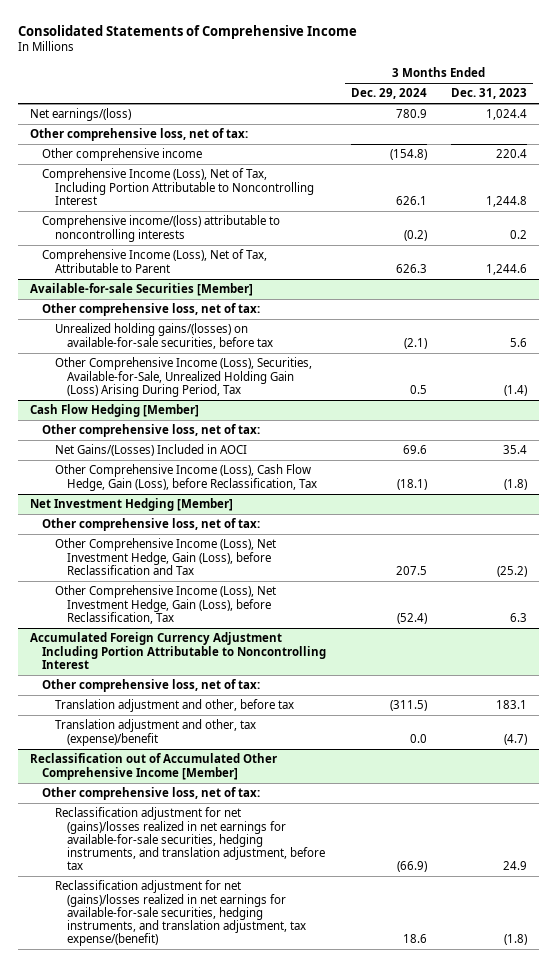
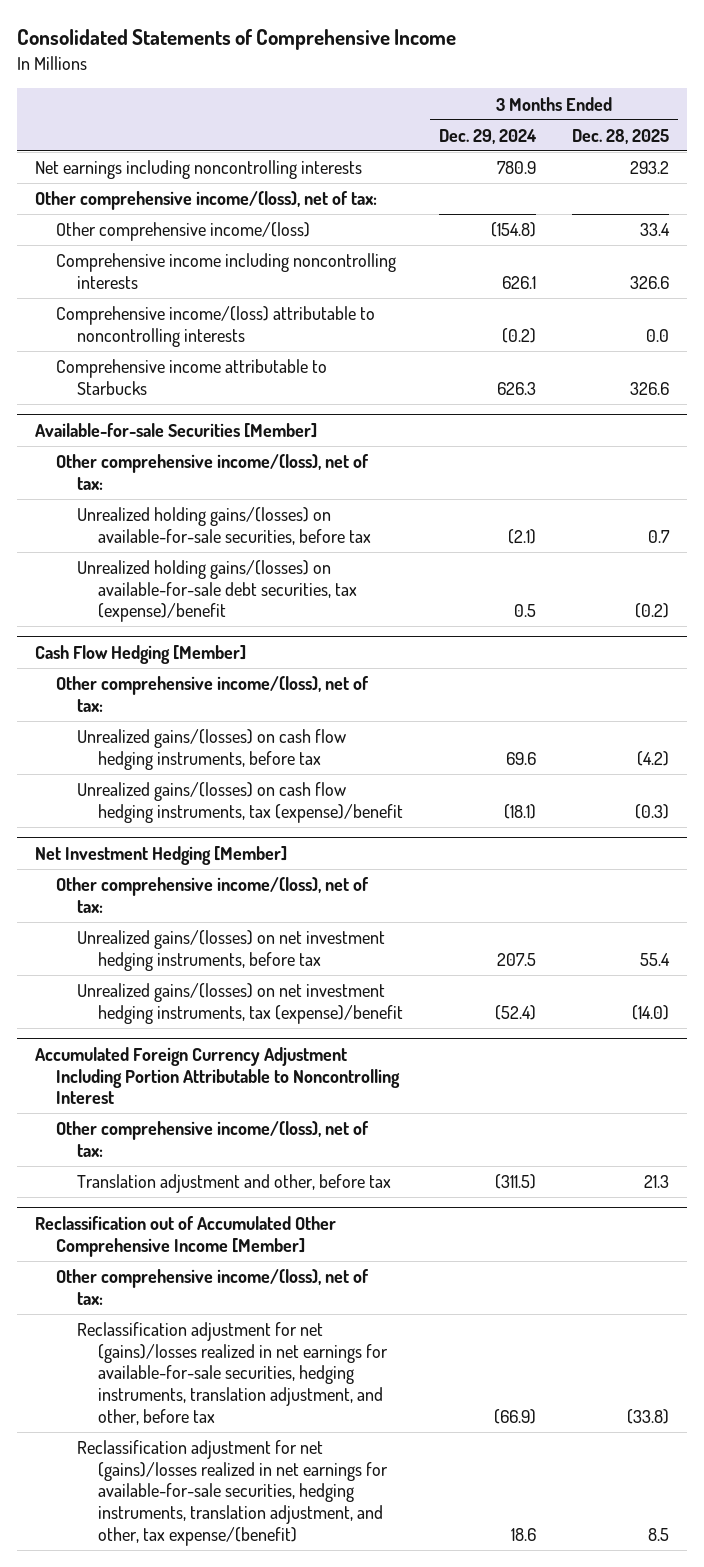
[451,88,528,100] Dec. 31, 2023 -> none
none -> [572,128,670,144] Dec. 28, 2025
[30,108,132,122] Net earnings/(loss) -> [35,160,363,180] Net earnings including noncontrolling interests
[30,128,249,142] Other comprehensive loss, net of tax: -> [35,191,378,211] Other comprehensive income/(loss), net of tax:
[42,148,203,162] Other comprehensive income -> [56,222,311,242] Other comprehensive income/(loss)
[42,168,314,205] Comprehensive Income (Loss), Net of Tax, Including Portion Attributable to Noncontrolling Interest -> [56,253,397,289] Comprehensive income including noncontrolling interests
[42,249,268,273] Comprehensive Income (Loss), Net of Tax, Attributable to Parent -> [56,359,328,395] Comprehensive income attributable to Starbucks
[42,303,261,317] Other comprehensive loss, net of tax: -> [56,454,370,490] Other comprehensive income/(loss), net of tax:
[54,357,312,397] Other Comprehensive Income (Loss), Securities, Available-for-Sale, Unrealized Holding Gain (Loss) Arising During Period, Tax -> [77,560,358,623] Unrealized holding gains/(losses) on available-for-sale debt securities, tax (expense)/benefit
[42,424,261,438] Other comprehensive loss, net of tax: -> [56,676,370,712] Other comprehensive income/(loss), net of tax:
[54,444,247,457] Net Gains/(Losses) Included in AOCI -> [77,729,347,770] Unrealized gains/(losses) on cash flow hedging instruments, before tax
[54,464,318,491] Other Comprehensive Income (Loss), Cash Flow Hedge, Gain (Loss), before Reclassification, Tax -> [77,782,404,823] Unrealized gains/(losses) on cash flow hedging instruments, tax (expense)/benefit
[42,518,261,532] Other comprehensive loss, net of tax: -> [56,877,370,913] Other comprehensive income/(loss), net of tax:
[54,538,276,575] Other Comprehensive Income (Loss), Net Investment Hedge, Gain (Loss), before Reclassification and Tax -> [77,930,386,971] Unrealized gains/(losses) on net investment hedging instruments, before tax
[54,585,276,624] Other Comprehensive Income (Loss), Net Investment Hedge, Gain (Loss), before Reclassification, Tax -> [77,983,404,1024] Unrealized gains/(losses) on net investment hedging instruments, tax (expense)/benefit
[42,679,261,693] Other comprehensive loss, net of tax: -> [56,1121,370,1157] Other comprehensive income/(loss), net of tax:
[54,719,256,746] Translation adjustment and other, tax (expense)/benefit -> none
[42,787,261,801] Other comprehensive loss, net of tax: -> [56,1269,370,1305] Other comprehensive income/(loss), net of tax:
[54,807,326,871] Reclassification adjustment for net (gains)/losses realized in net earnings for available-for-sale securities, hedging instruments, and translation adjustment, before tax -> [77,1322,389,1425] Reclassification adjustment for net (gains)/losses realized in net earnings for available-for-sale securities, hedging instruments, translation adjustment, and other, before tax
[54,880,307,947] Reclassification adjustment for net (gains)/losses realized in net earnings for available-for-sale securities, hedging instruments, and translation adjustment, tax expense/(benefit) -> [77,1440,389,1546] Reclassification adjustment for net (gains)/losses realized in net earnings for available-for-sale securities, hedging instruments, translation adjustment, and other, tax expense/(benefit)

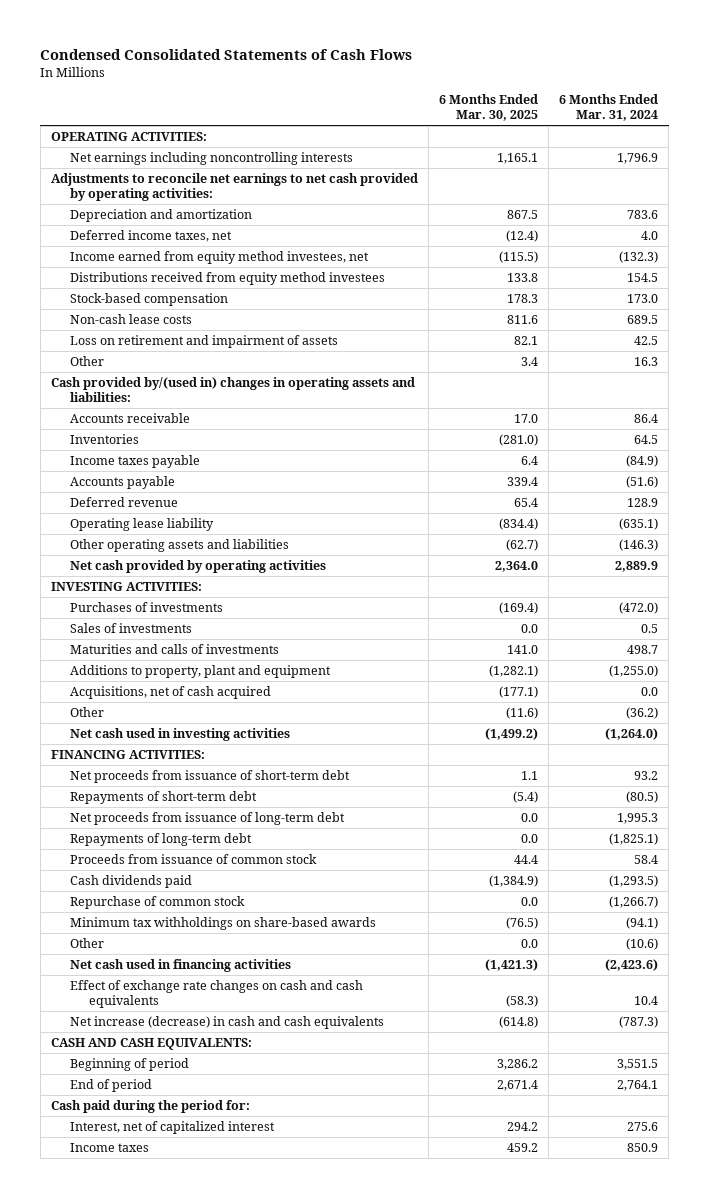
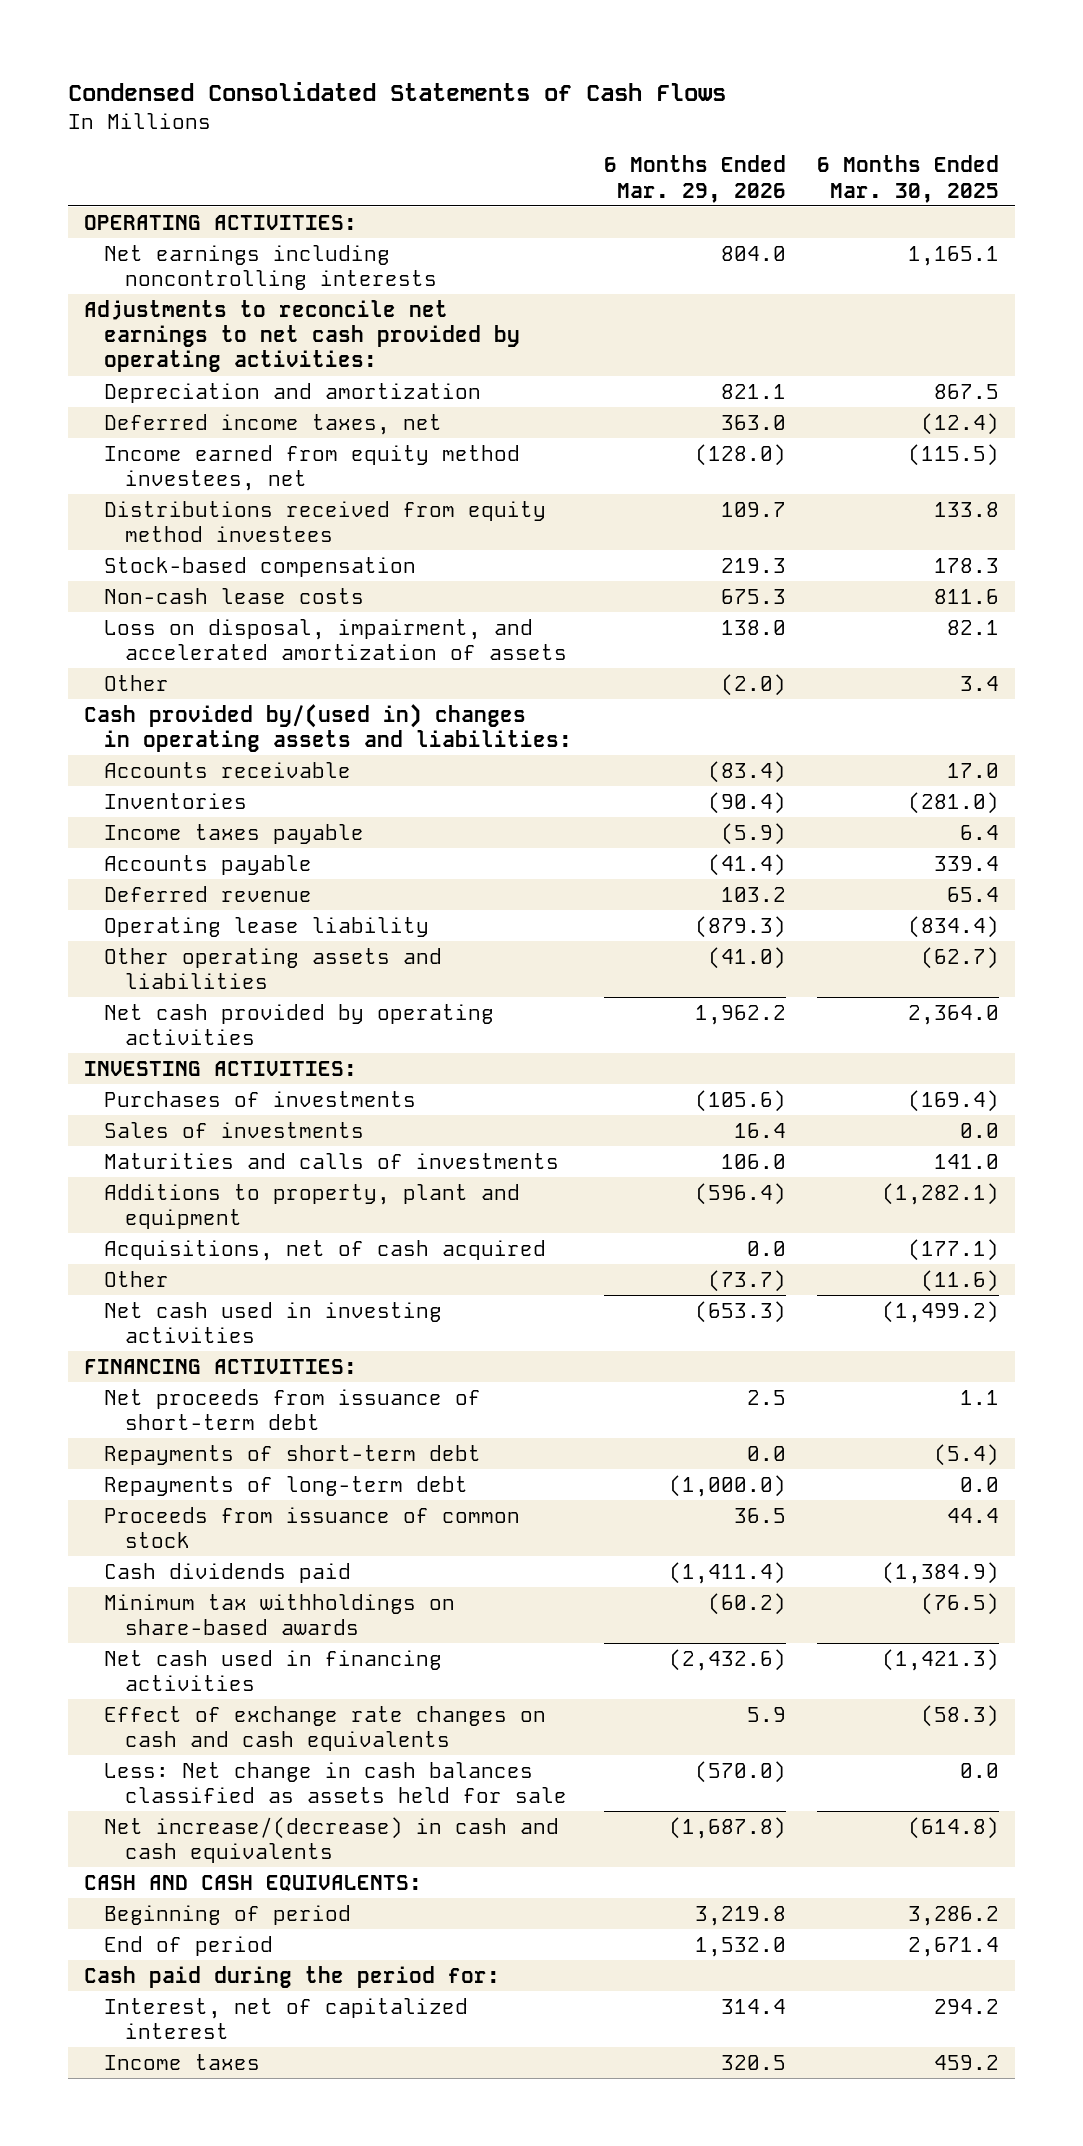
[559,94,659,122] 6 Months Ended Mar. 31, 2024 -> none
none -> [603,155,786,203] 6 Months Ended Mar. 29, 2026
[69,334,338,348] Loss on retirement and impairment of assets -> [104,618,567,661] Loss on disposal, impairment, and accelerated amortization of assets
[69,811,345,825] Net proceeds from issuance of long-term debt -> none
[69,895,245,909] Repurchase of common stock -> none
[69,937,104,948] Other -> none
none -> [104,1761,567,1804] Less: Net change in cash balances classified as assets held for sale
[69,1015,384,1029] Net increase (decrease) in cash and cash equivalents -> [104,1816,560,1864] Net increase/(decrease) in cash and cash equivalents

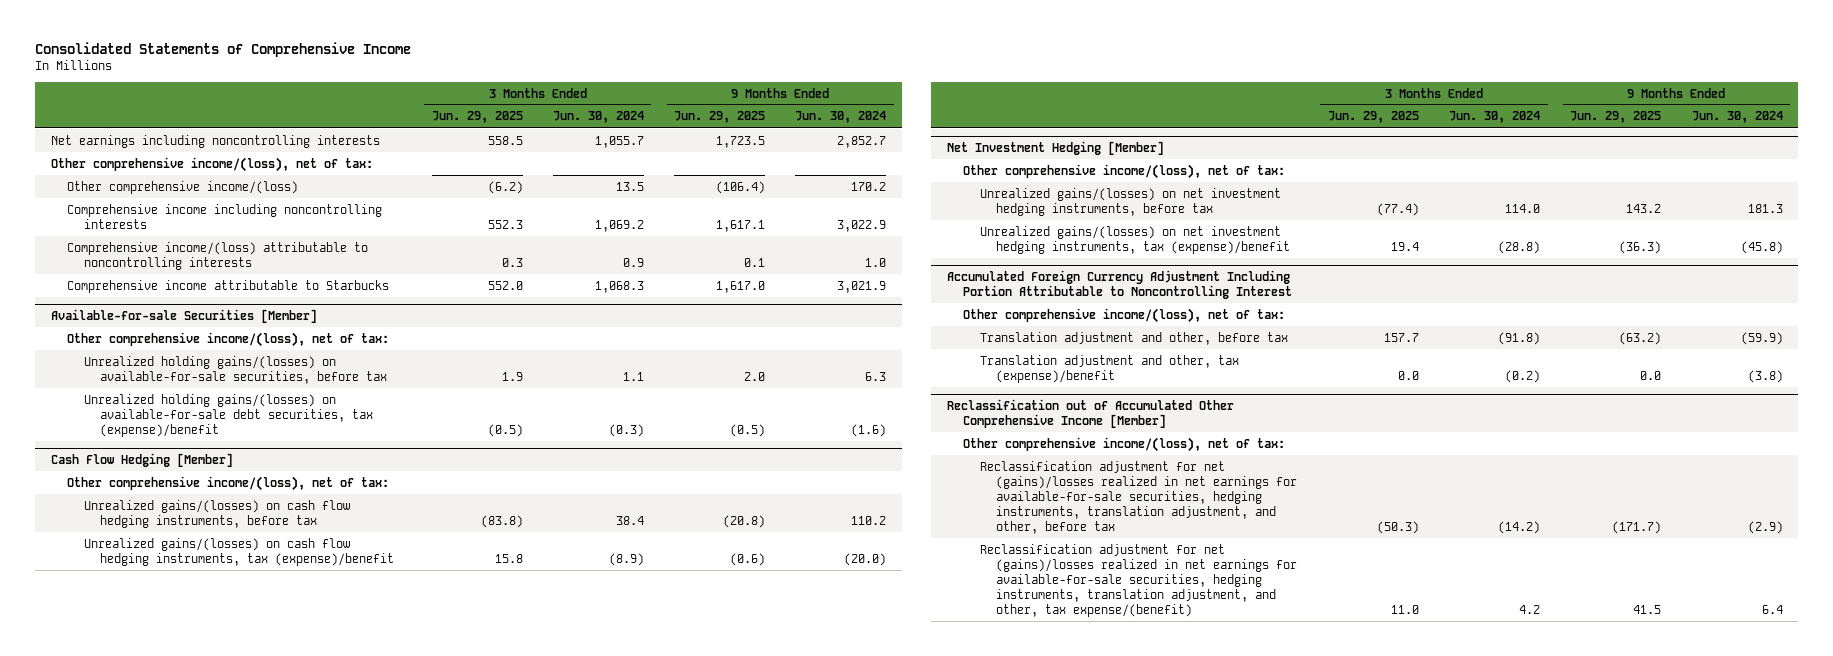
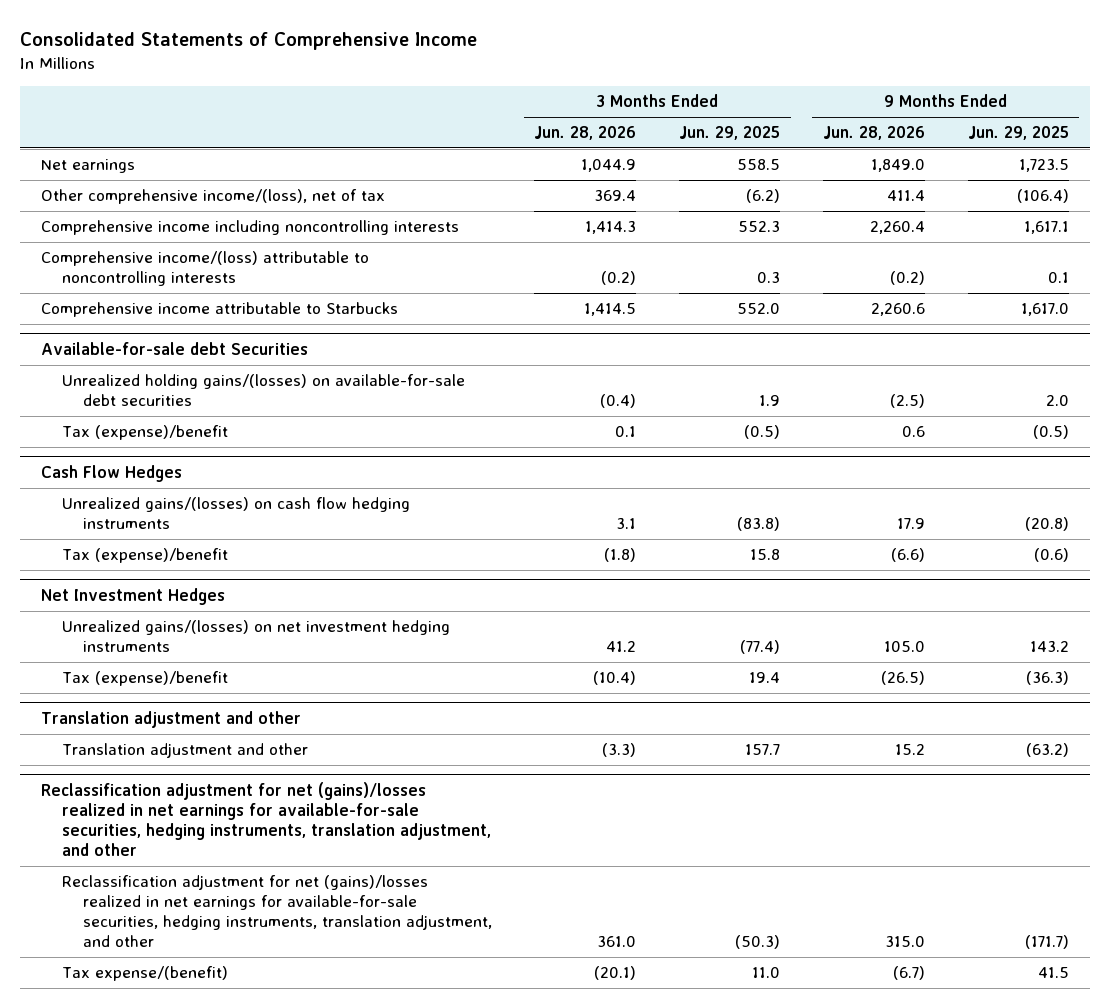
[552,111,644,124] Jun. 30, 2024 -> none
[795,111,887,124] Jun. 30, 2024 -> none
none -> [534,126,637,141] Jun. 28, 2026
none -> [822,126,925,141] Jun. 28, 2026
[50,156,373,172] Other comprehensive income/(loss), net of tax: -> none
[50,134,380,148] Net earnings including noncontrolling interests -> [41,159,136,174] Net earnings
[67,180,299,194] Other comprehensive income/(loss) -> [41,189,386,205] Other comprehensive income/(loss), net of tax
[67,331,390,347] Other comprehensive income/(loss), net of tax: -> none
[67,475,390,491] Other comprehensive income/(loss), net of tax: -> none
[963,163,1286,179] Other comprehensive income/(loss), net of tax: -> none
[963,307,1286,323] Other comprehensive income/(loss), net of tax: -> none
[979,354,1239,383] Translation adjustment and other, tax (expense)/benefit -> none
[963,436,1286,452] Other comprehensive income/(loss), net of tax: -> none
[50,309,317,324] Available-for-sale Securities [Member] -> [41,342,309,356] Available-for-sale debt Securities
[83,355,388,384] Unrealized holding gains/(losses) on available-for-sale securities, before tax -> [62,374,466,407] Unrealized holding gains/(losses) on available-for-sale debt securities
[83,393,374,437] Unrealized holding gains/(losses) on available-for-sale debt securities, tax (expense)/benefit -> [62,425,229,441] Tax (expense)/benefit
[50,453,233,468] Cash Flow Hedging [Member] -> [41,465,183,483] Cash Flow Hedges
[83,499,350,528] Unrealized gains/(losses) on cash flow hedging instruments, before tax -> [62,497,411,530] Unrealized gains/(losses) on cash flow hedging instruments
[83,537,395,566] Unrealized gains/(losses) on cash flow hedging instruments, tax (expense)/benefit -> [62,548,229,564] Tax (expense)/benefit
[946,141,1164,156] Net Investment Hedging [Member] -> [41,588,226,606] Net Investment Hedges
[979,187,1281,216] Unrealized gains/(losses) on net investment hedging instruments, before tax -> [62,620,451,653] Unrealized gains/(losses) on net investment hedging instruments
[979,225,1291,254] Unrealized gains/(losses) on net investment hedging instruments, tax (expense)/benefit -> [62,671,229,687] Tax (expense)/benefit
[946,270,1293,300] Accumulated Foreign Currency Adjustment Including Portion Attributable to Noncontrolling Interest -> [41,711,302,729] Translation adjustment and other
[979,331,1288,345] Translation adjustment and other, before tax -> [62,743,309,759] Translation adjustment and other
[946,399,1234,429] Reclassification out of Accumulated Other Comprehensive Income [Member] -> [41,782,492,857] Reclassification adjustment for net (gains)/losses realized in net earnings for available-for-sale securities, hedging instruments, translation adjustment, and other
[979,460,1298,534] Reclassification adjustment for net (gains)/losses realized in net earnings for available-for-sale securities, hedging instruments, translation adjustment, and other, before tax -> [62,875,492,948] Reclassification adjustment for net (gains)/losses realized in net earnings for available-for-sale securities, hedging instruments, translation adjustment, and other
[979,543,1298,617] Reclassification adjustment for net (gains)/losses realized in net earnings for available-for-sale securities, hedging instruments, translation adjustment, and other, tax expense/(benefit) -> [62,966,229,982] Tax expense/(benefit)

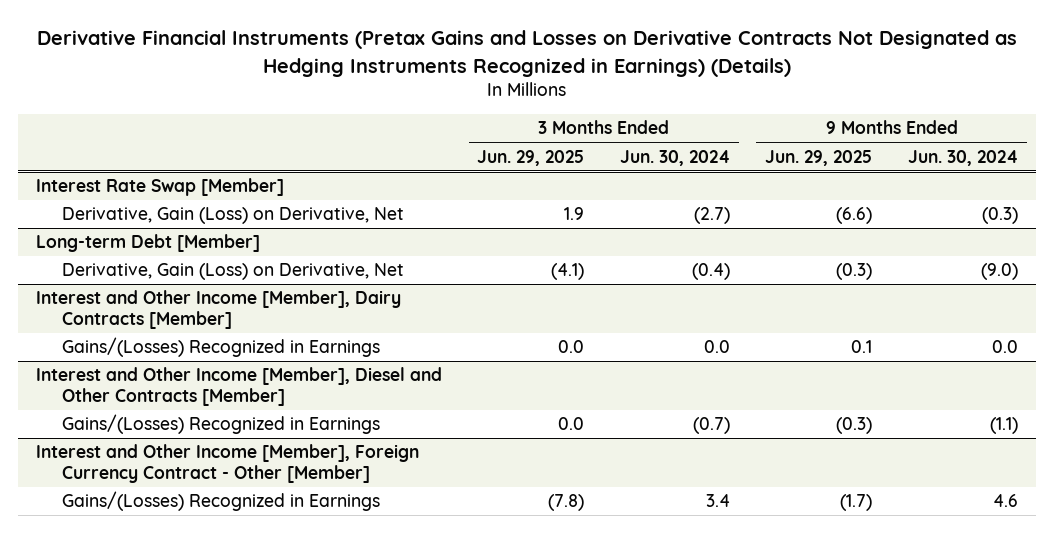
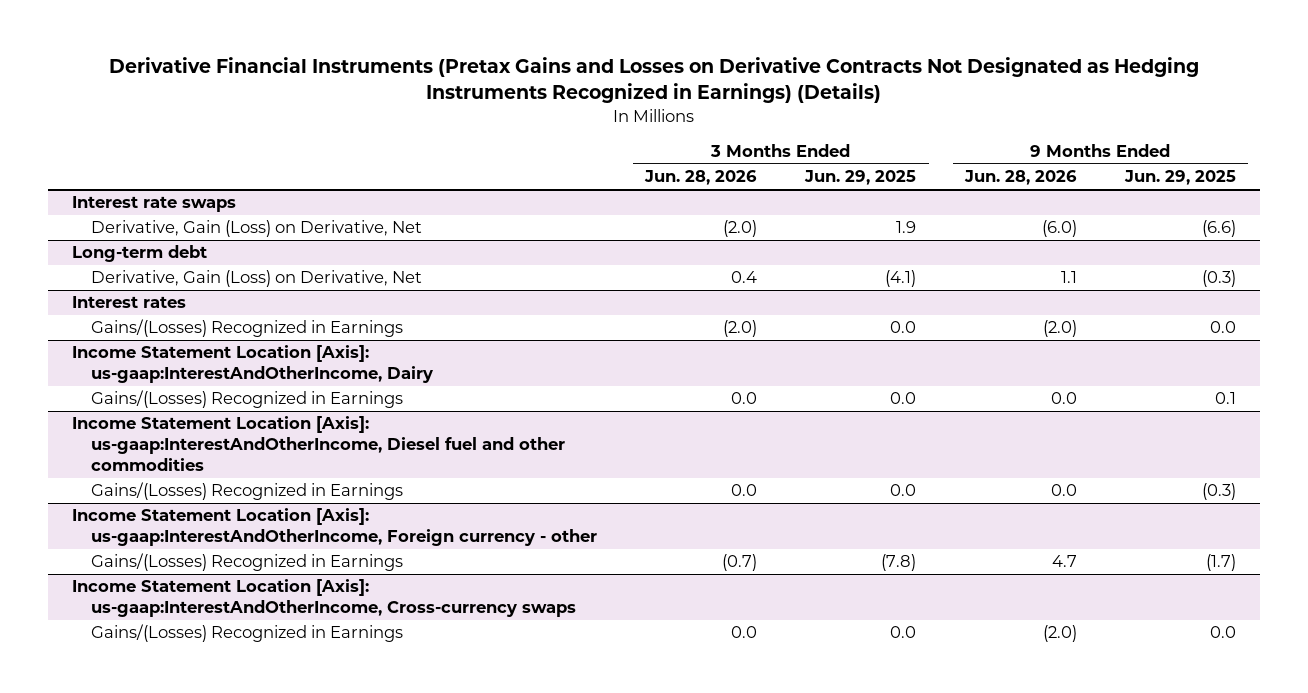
[619,149,730,166] Jun. 30, 2024 -> none
[907,149,1018,166] Jun. 30, 2024 -> none
none -> [644,170,758,186] Jun. 28, 2026
none -> [963,170,1077,186] Jun. 28, 2026
[35,178,284,197] Interest Rate Swap [Member] -> [71,196,236,213] Interest rate swaps
[35,234,260,253] Long-term Debt [Member] -> [71,245,207,263] Long-term debt
[35,290,401,330] Interest and Other Income [Member], Dairy Contracts [Member] -> none
none -> [71,296,186,309] Interest rates
none -> [90,319,403,338] Gains/(Losses) Recognized in Earnings
none -> [71,345,433,384] Income Statement Location [Axis]: us-gaap:InterestAndOtherIncome, Dairy
[35,367,442,407] Interest and Other Income [Member], Diesel and Other Contracts [Member] -> none
none -> [71,416,565,471] Income Statement Location [Axis]: us-gaap:InterestAndOtherIncome, Diesel fuel and other commodities
[35,444,419,484] Interest and Other Income [Member], Foreign Currency Contract - Other [Member] -> none
none -> [71,508,597,547] Income Statement Location [Axis]: us-gaap:InterestAndOtherIncome, Foreign currency - other
none -> [71,579,576,618] Income Statement Location [Axis]: us-gaap:InterestAndOtherIncome, Cross-currency swaps
none -> [90,624,403,643] Gains/(Losses) Recognized in Earnings

